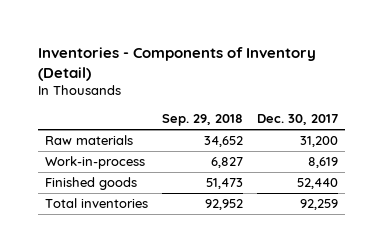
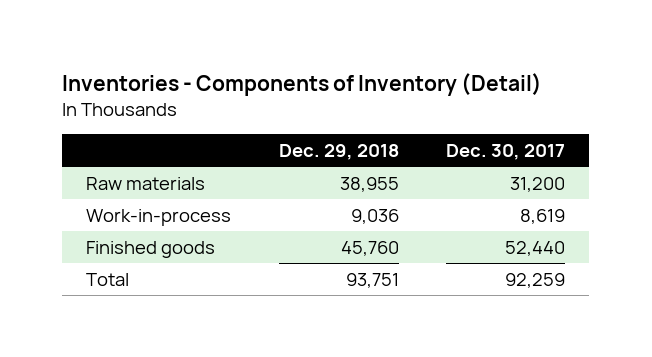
[161,114,243,127] Sep. 29, 2018 -> none
none -> [278,143,399,160] Dec. 29, 2018
[44,198,148,209] Total inventories -> [86,272,130,286] Total

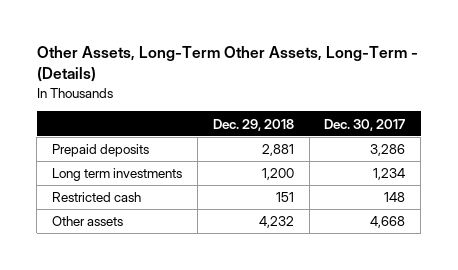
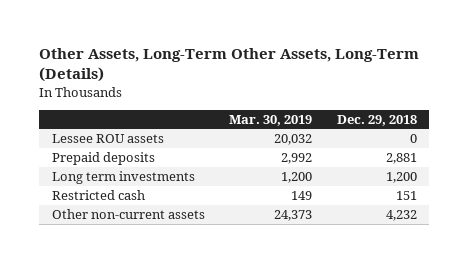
[36,46,418,83] Other Assets, Long-Term Other Assets, Long-Term - (Details) -> [39,48,420,83] Other Assets, Long-Term Other Assets, Long-Term (Details)
[324,118,406,131] Dec. 30, 2017 -> none
none -> [229,114,313,126] Mar. 30, 2019
none -> [51,133,164,143] Lessee ROU assets
[52,216,124,227] Other assets -> [51,208,205,219] Other non-current assets

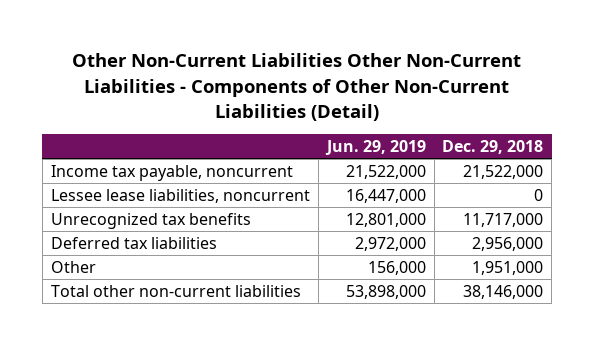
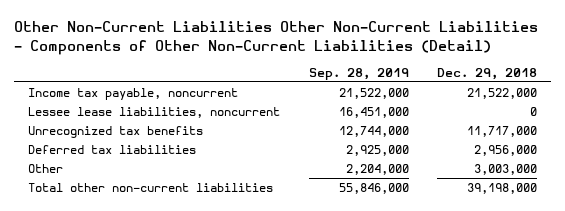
[324,140,426,156] Jun. 29, 2019 -> none
none -> [308,67,409,80] Sep. 28, 2019
[472,260,544,275] 1,951,000 -> [474,164,538,176] 3,003,000
[463,284,544,299] 38,146,000 -> [467,183,538,195] 39,198,000

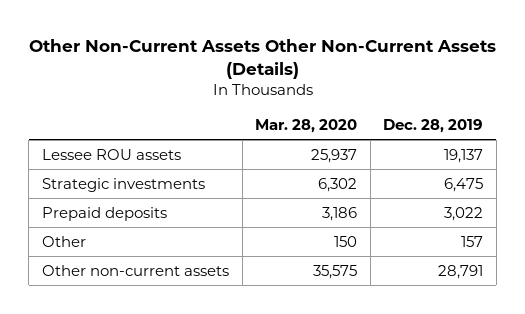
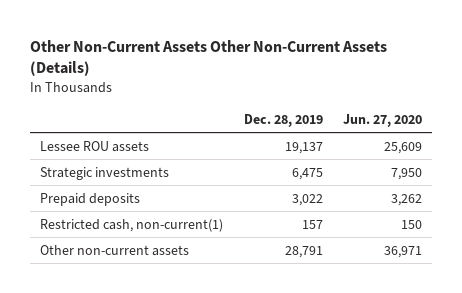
[255,118,358,133] Mar. 28, 2020 -> none
none -> [342,113,422,127] Jun. 27, 2020
[42,235,87,247] Other -> [40,218,224,232] Restricted cash, non-current(1)

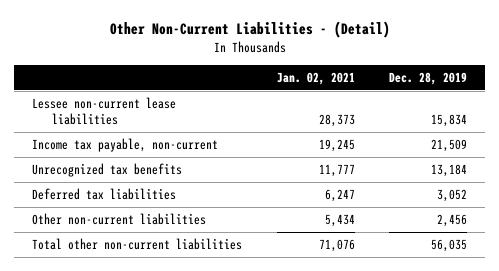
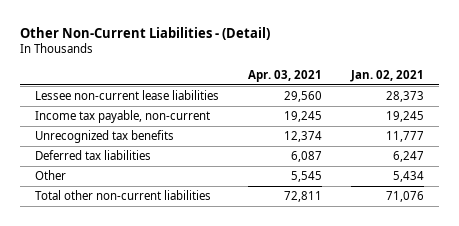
[389,71,468,85] Dec. 28, 2019 -> none
none -> [248,69,323,82] Apr. 03, 2021
[31,212,206,225] Other non-current liabilities -> [35,170,67,181] Other

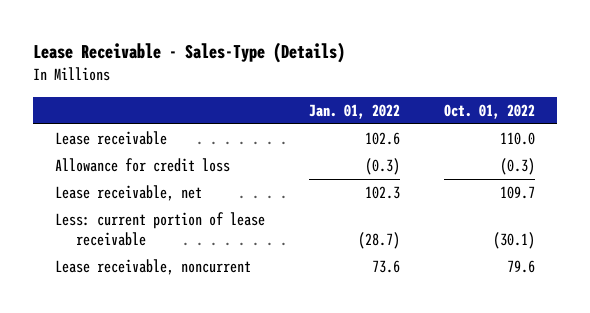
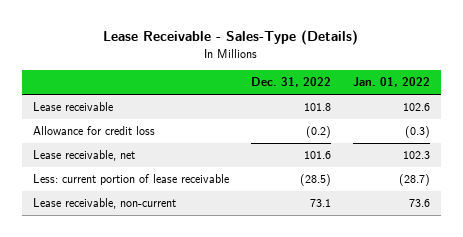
[444,103,536,119] Oct. 01, 2022 -> none
none -> [250,77,331,88] Dec. 31, 2022
[55,259,252,276] Lease receivable, noncurrent -> [33,198,177,210] Lease receivable, non-current

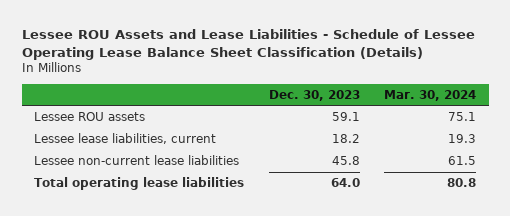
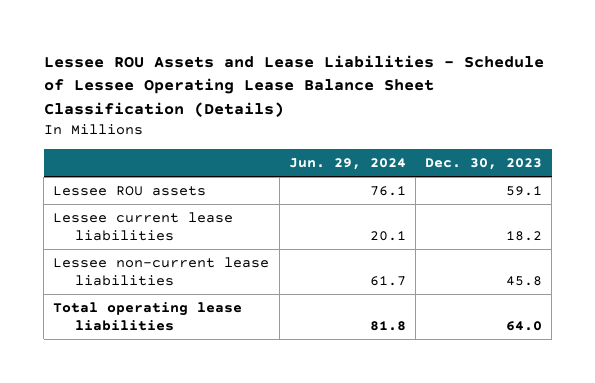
[384,89,477,101] Mar. 30, 2024 -> none
none -> [288,157,406,170] Jun. 29, 2024
[33,132,216,144] Lessee lease liabilities, current -> [53,212,234,241] Lessee current lease liabilities

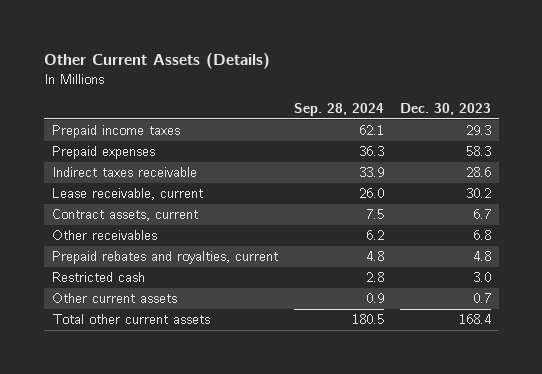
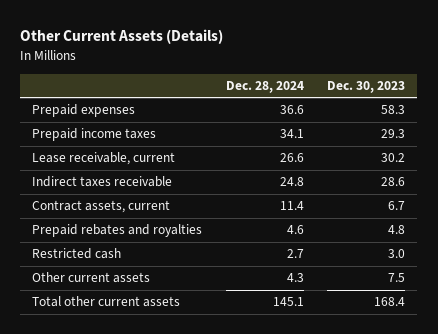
[293,103,384,117] Sep. 28, 2024 -> none
none -> [225,81,304,94] Dec. 28, 2024
[51,125,180,139] Prepaid income taxes -> [32,128,157,142] Prepaid income taxes
[51,167,197,178] Indirect taxes receivable -> [32,176,173,188] Indirect taxes receivable
[51,230,157,241] Other receivables -> none
[51,251,278,265] Prepaid rebates and royalties, current -> [32,224,203,238] Prepaid rebates and royalties
[472,293,491,304] 0.7 -> [388,273,406,283] 7.5

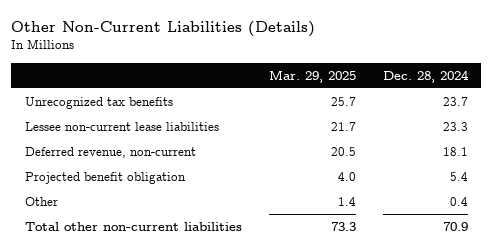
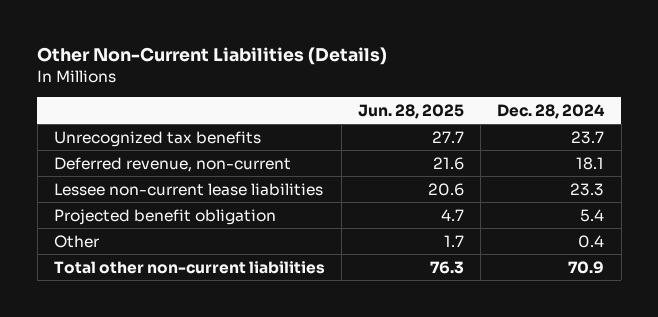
[268,69,356,83] Mar. 29, 2025 -> none
none -> [358,103,465,119] Jun. 28, 2025
[24,122,219,132] Lessee non-current lease liabilities -> [53,182,323,196] Lessee non-current lease liabilities

